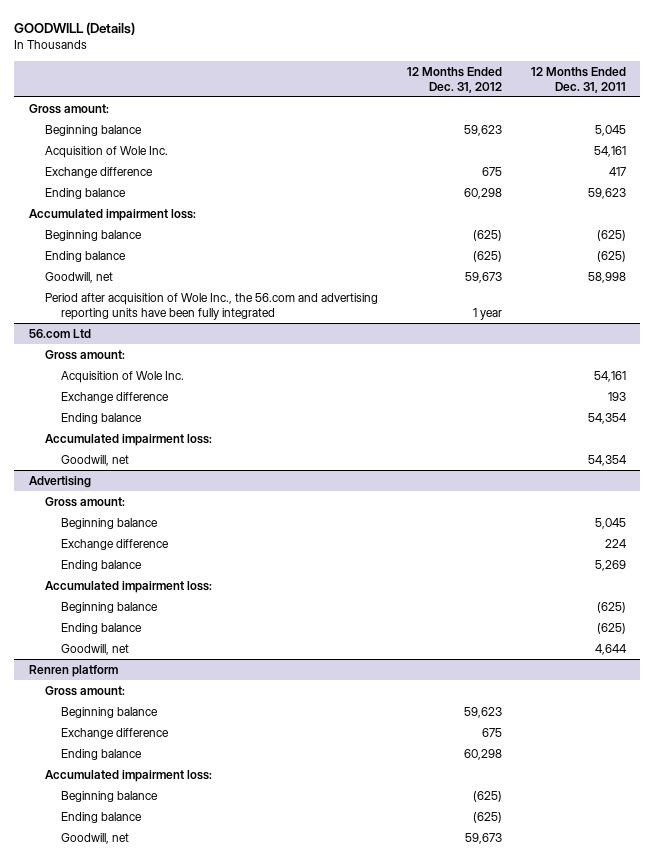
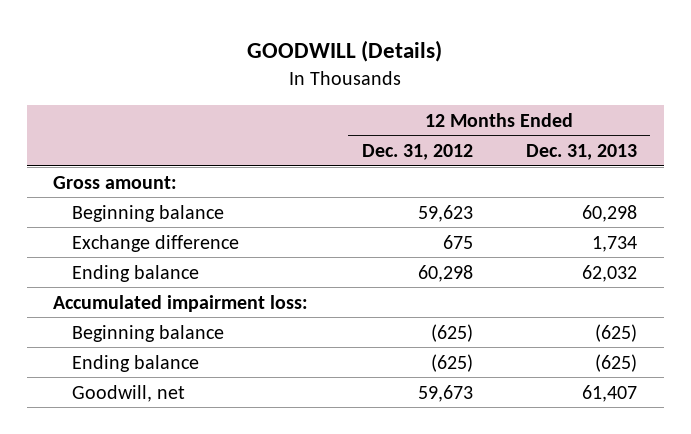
[530,66,626,93] 12 Months Ended Dec. 31, 2011 -> none
none -> [526,144,638,161] Dec. 31, 2013
[45,145,169,158] Acquisition of Wole Inc. -> none
[45,292,379,320] Period after acquisition of Wole Inc., the 56.com and advertising reporting units have been fully integrated -> none
[28,328,91,338] 56.com Ltd -> none
[45,349,126,360] Gross amount: -> none
[61,370,185,383] Acquisition of Wole Inc. -> none
[61,391,170,403] Exchange difference -> none
[61,412,143,424] Ending balance -> none
[45,433,213,446] Accumulated impairment loss: -> none
[61,454,130,466] Goodwill, net -> none
[28,475,91,488] Advertising -> none
[45,496,126,507] Gross amount: -> none
[61,517,159,529] Beginning balance -> none
[61,538,170,550] Exchange difference -> none
[61,559,143,571] Ending balance -> none
[45,580,213,593] Accumulated impairment loss: -> none
[61,601,159,613] Beginning balance -> none
[61,622,143,634] Ending balance -> none
[61,643,130,655] Goodwill, net -> none
[28,664,118,677] Renren platform -> none
[45,685,126,696] Gross amount: -> none
[61,706,159,718] Beginning balance -> none
[61,727,170,739] Exchange difference -> none
[61,748,143,760] Ending balance -> none
[45,769,213,782] Accumulated impairment loss: -> none
[61,790,159,802] Beginning balance -> none
[61,811,143,823] Ending balance -> none
[61,832,130,844] Goodwill, net -> none

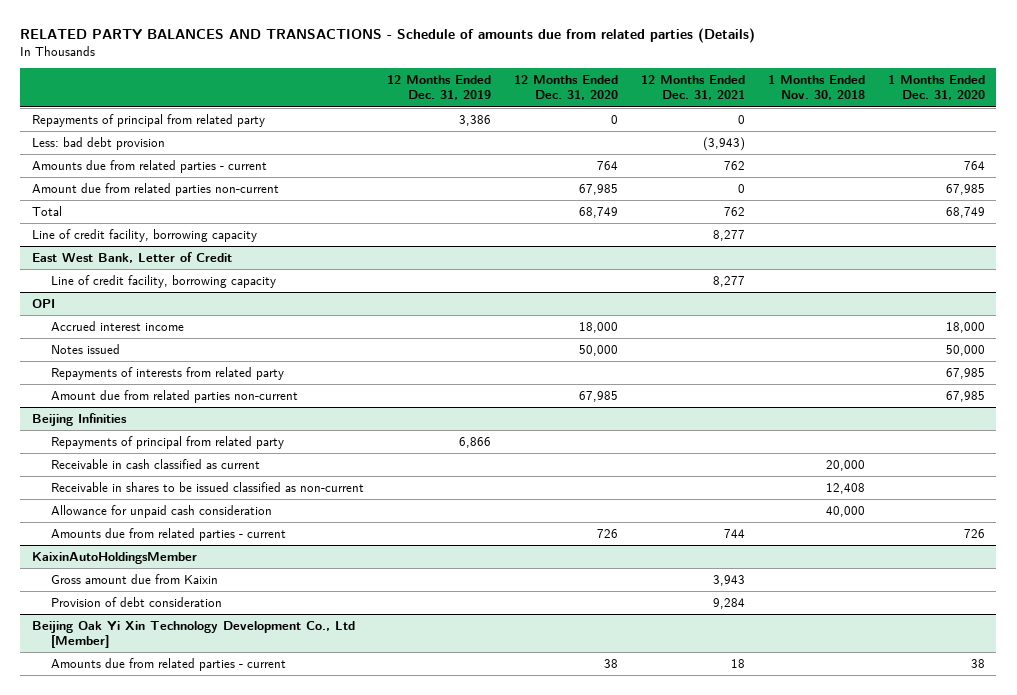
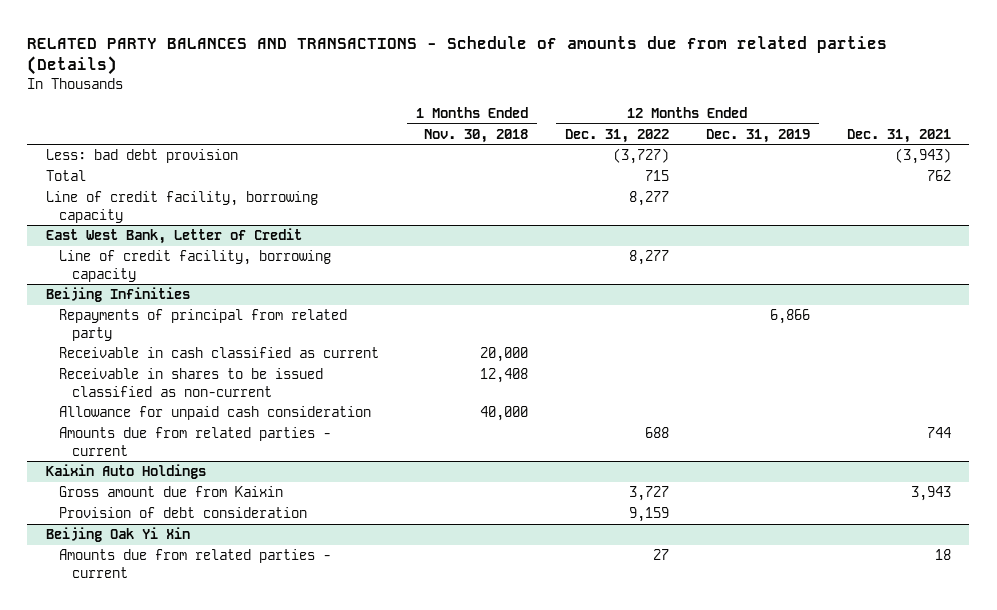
[514,75,619,101] 12 Months Ended Dec. 31, 2020 -> none
[641,75,746,101] 12 Months Ended Dec. 31, 2021 -> none
[887,75,985,101] 1 Months Ended Dec. 31, 2020 -> none
none -> [564,128,669,143] Dec. 31, 2022
none -> [846,128,951,143] Dec. 31, 2021
[31,113,265,127] Repayments of principal from related party -> none
[31,159,267,173] Amounts due from related parties - current -> none
[31,182,279,196] Amount due from related parties non-current -> none
[31,298,55,308] OPI -> none
[51,320,185,331] Accrued interest income -> none
[51,343,121,354] Notes issued -> none
[51,366,285,380] Repayments of interests from related party -> none
[51,389,299,403] Amount due from related parties non-current -> none
[31,551,197,564] KaixinAutoHoldingsMember -> [45,464,206,480] Kaixin Auto Holdings
[31,619,355,648] Beijing Oak Yi Xin Technology Development Co., Ltd [Member] -> [45,527,190,543] Beijing Oak Yi Xin

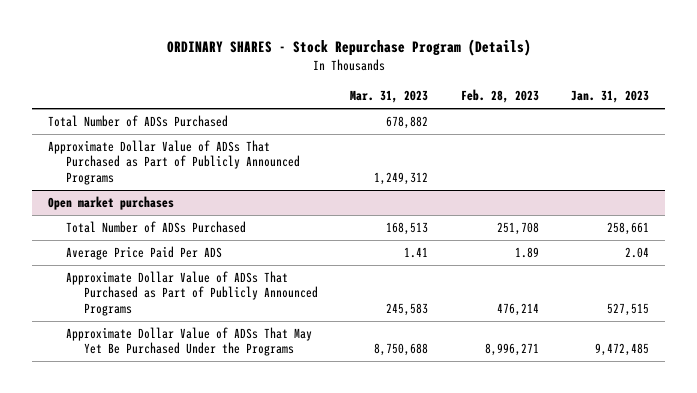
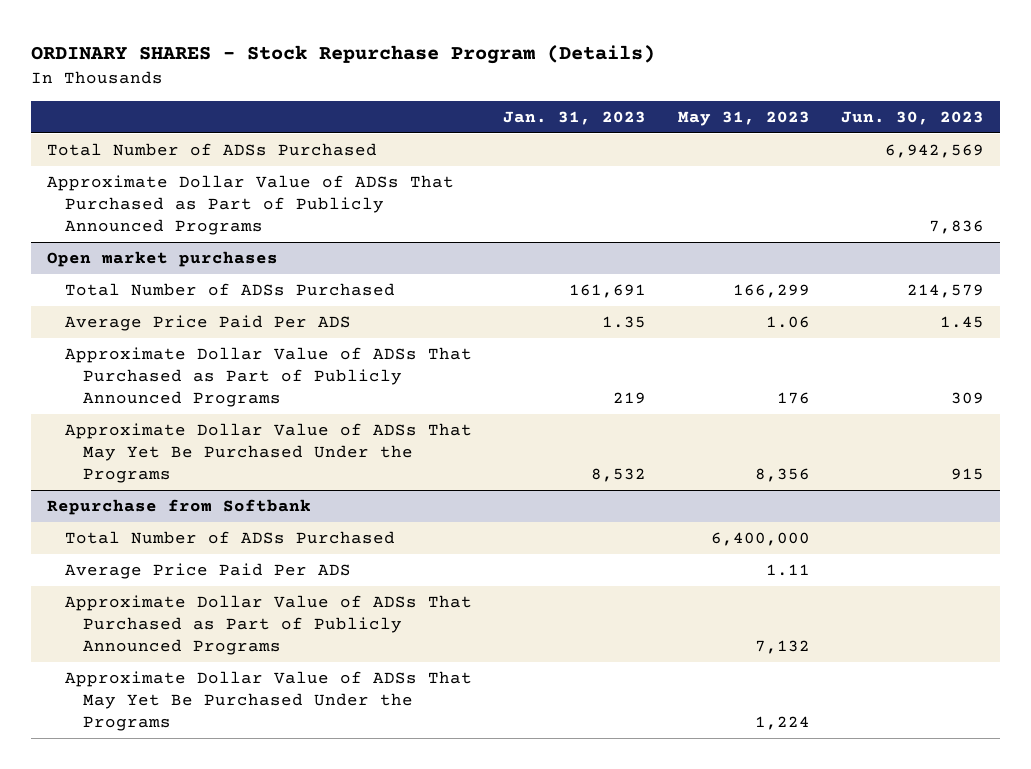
[350,90,429,104] Mar. 31, 2023 -> none
[460,89,539,104] Feb. 28, 2023 -> none
none -> [677,110,810,126] May 31, 2023
none -> [840,110,984,125] Jun. 30, 2023
[607,222,650,236] 258,661 -> [569,284,647,299] 161,691
[625,247,650,259] 2.04 -> [602,316,647,329] 1.35
[607,302,650,316] 527,515 -> [613,392,647,405] 219
[595,343,650,357] 9,472,485 -> [591,468,647,483] 8,532
none -> [47,499,312,516] Repurchase from Softbank
none -> [65,531,396,545] Total Number of ADSs Purchased
none -> [65,563,352,580] Average Price Paid Per ADS
none -> [65,595,473,656] Approximate Dollar Value of ADSs That Purchased as Part of Publicly Announced Programs
none -> [65,671,473,732] Approximate Dollar Value of ADSs That May Yet Be Purchased Under the Programs

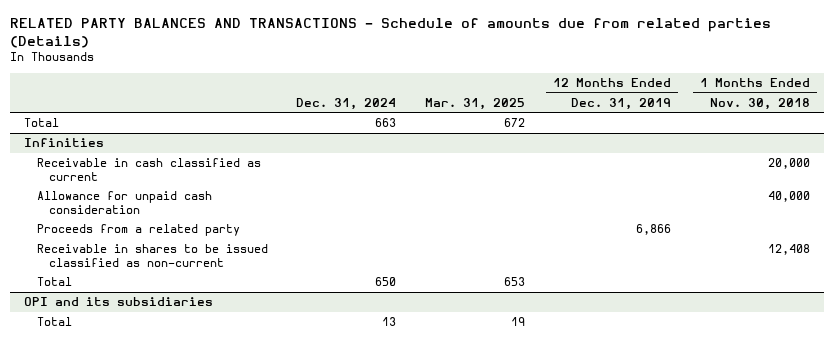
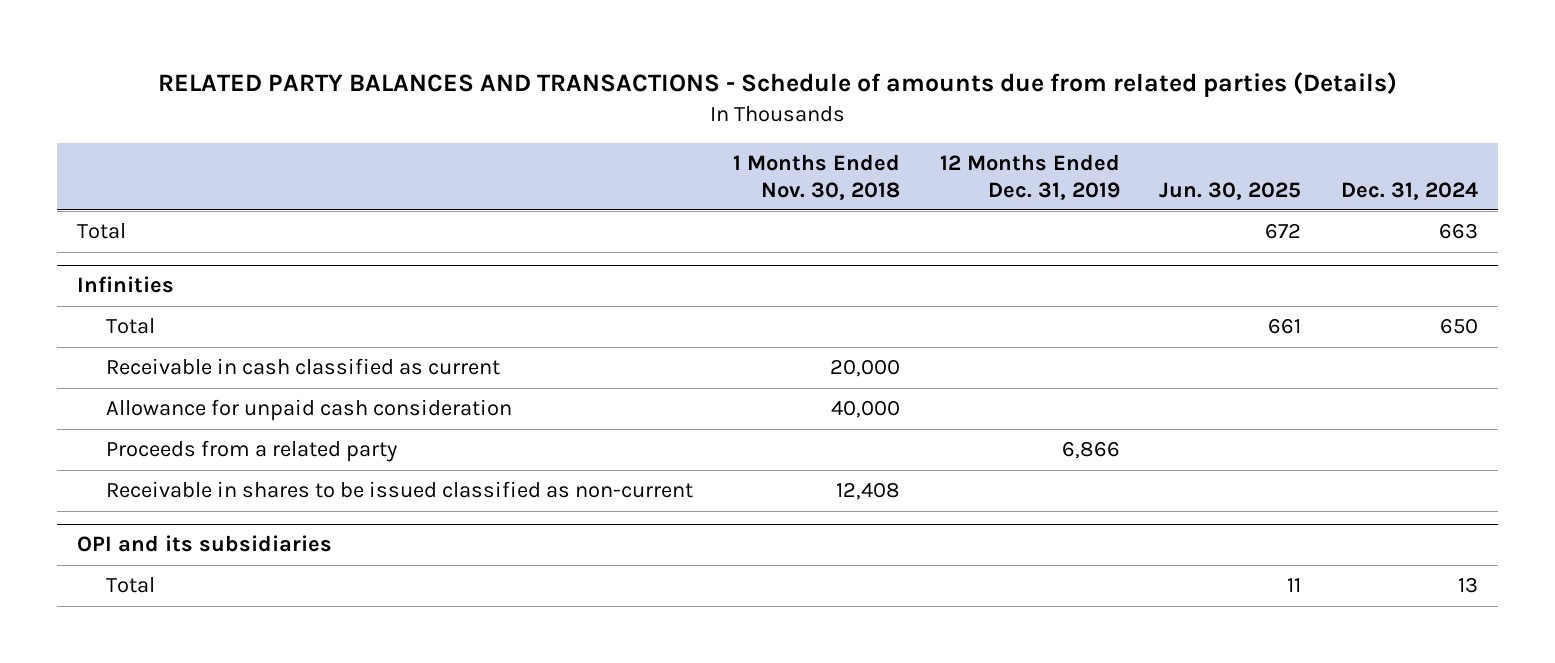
[424,97,525,110] Mar. 31, 2025 -> none
none -> [1159,181,1302,200] Jun. 30, 2025
[36,277,72,287] Total -> [106,318,156,335] Total

